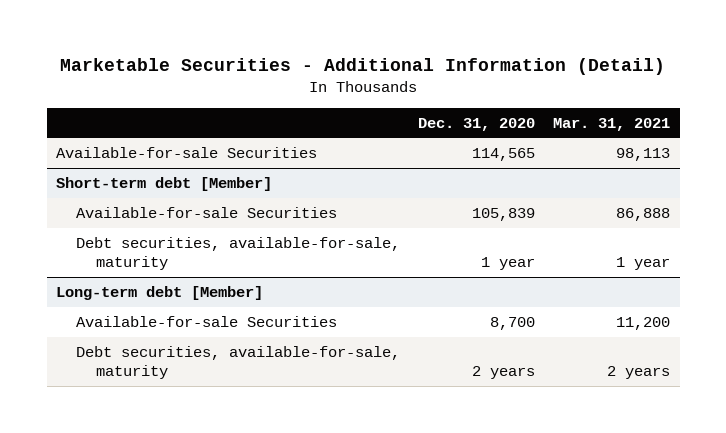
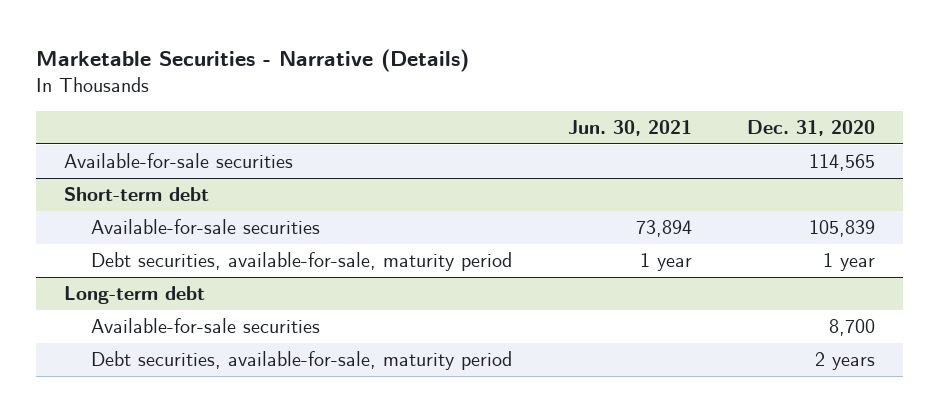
[60,57,666,75] Marketable Securities - Additional Information (Detail) -> [36,48,470,72] Marketable Securities - Narrative (Details)
[553,117,671,131] Mar. 31, 2021 -> none
none -> [567,120,692,137] Jun. 30, 2021
[55,146,317,158] Available-for-sale Securities -> [63,153,293,169] Available-for-sale securities
[55,176,272,191] Short-term debt [Member] -> [63,187,209,202] Short-term debt
[75,206,337,218] Available-for-sale Securities -> [91,219,321,235] Available-for-sale securities
[75,236,400,270] Debt securities, available-for-sale, maturity -> [91,252,513,272] Debt securities, available-for-sale, maturity period
[55,285,263,300] Long-term debt [Member] -> [63,286,205,305] Long-term debt
[75,315,337,327] Available-for-sale Securities -> [91,318,321,334] Available-for-sale securities
[75,345,400,379] Debt securities, available-for-sale, maturity -> [91,351,513,371] Debt securities, available-for-sale, maturity period

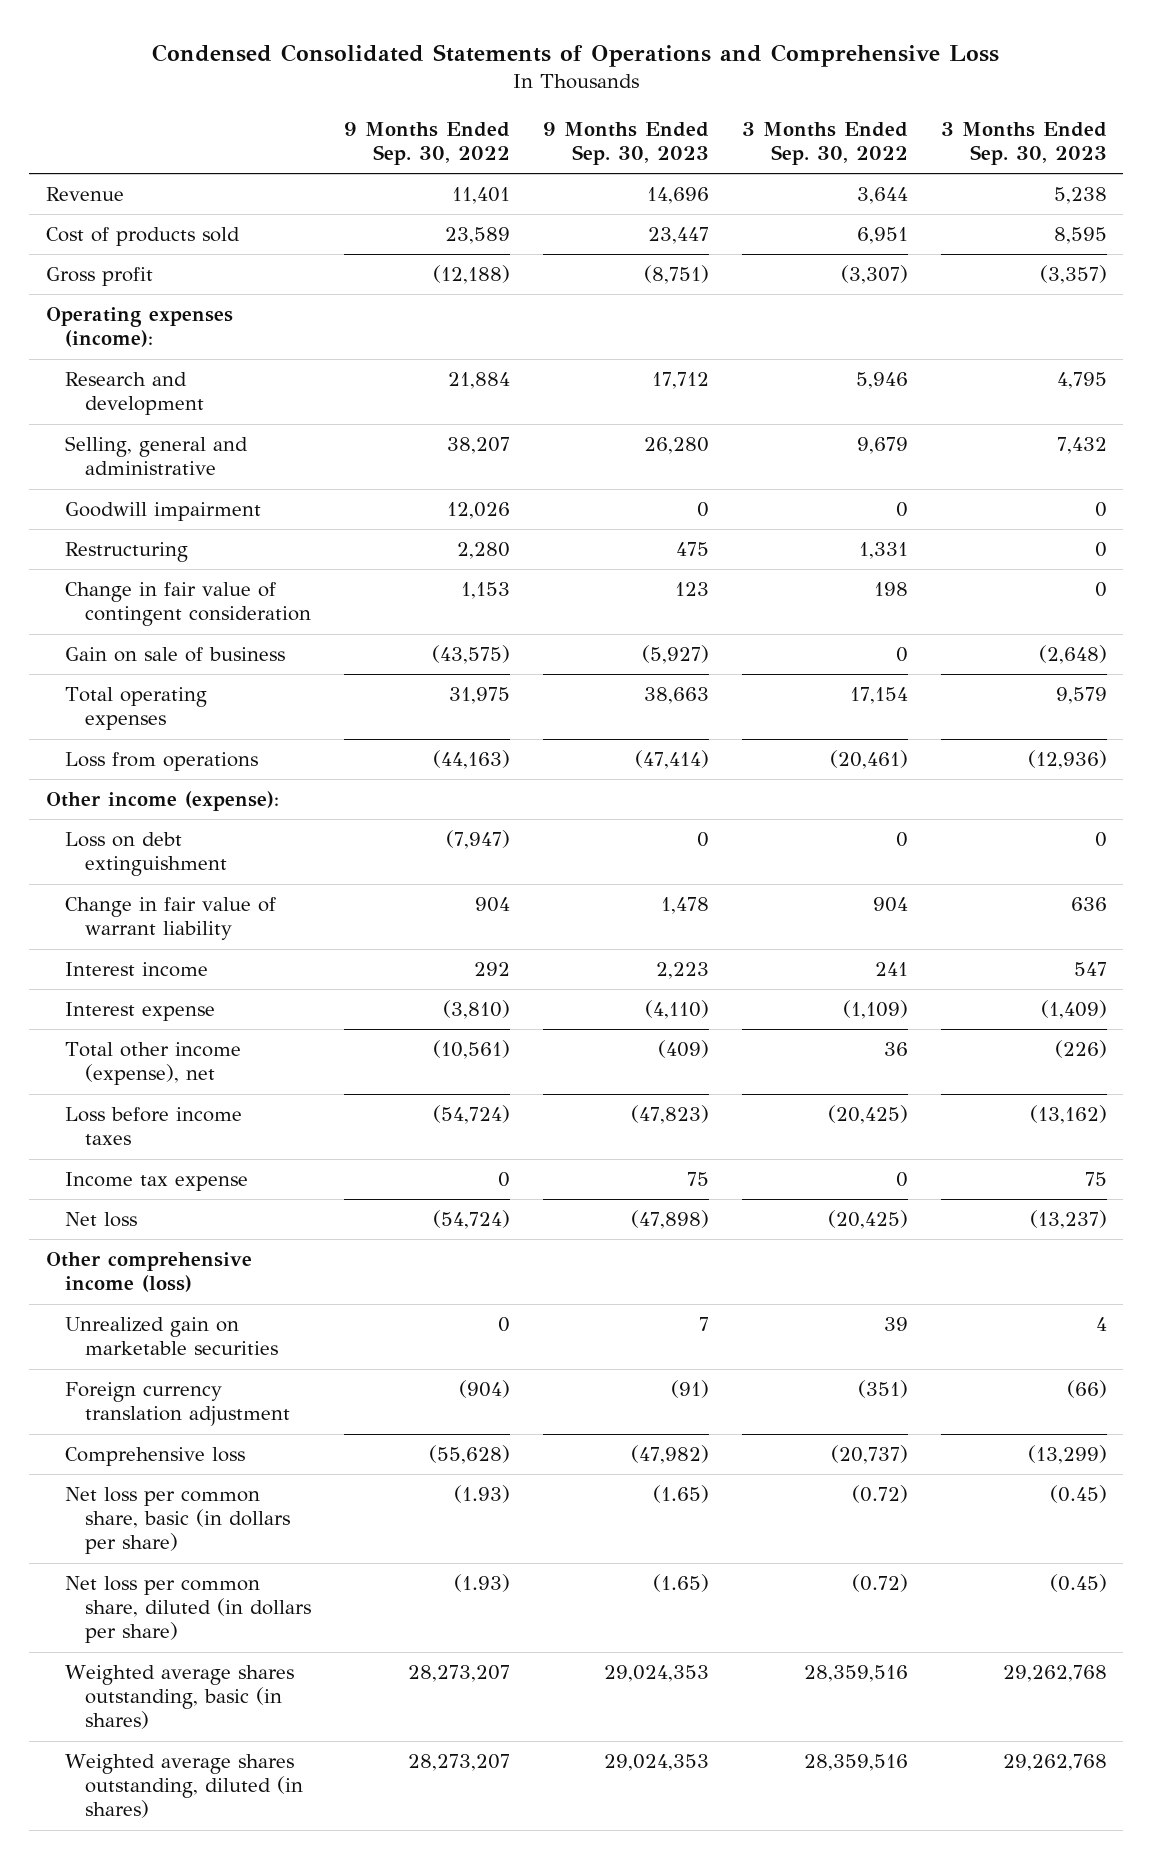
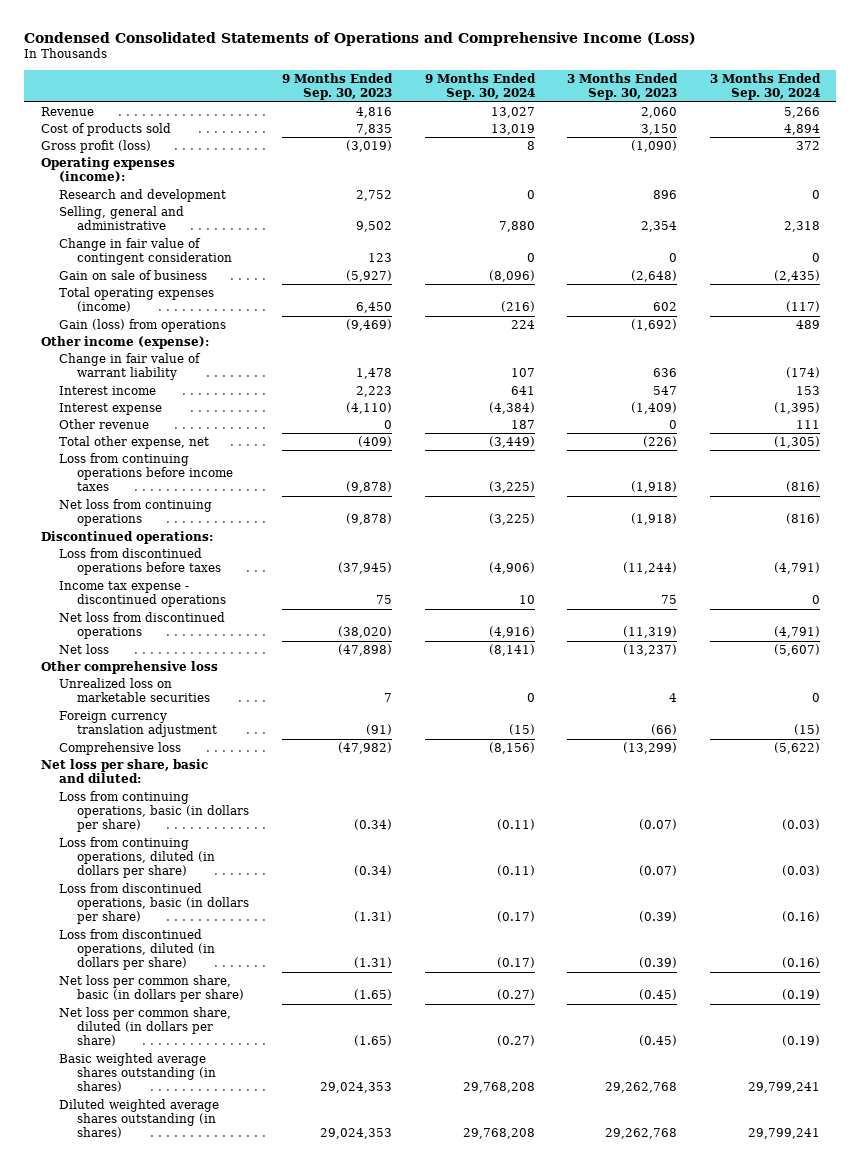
[152,43,1000,67] Condensed Consolidated Statements of Operations and Comprehensive Loss -> [24,31,697,46] Condensed Consolidated Statements of Operations and Comprehensive Income (Loss)
[343,122,510,166] 9 Months Ended Sep. 30, 2022 -> none
[741,122,908,166] 3 Months Ended Sep. 30, 2022 -> none
none -> [424,73,536,101] 9 Months Ended Sep. 30, 2024
none -> [709,73,821,101] 3 Months Ended Sep. 30, 2024
[646,187,709,205] 14,696 -> [355,107,392,119] 4,816
[1053,187,1107,205] 5,238 -> [641,107,678,119] 2,060
[647,227,709,245] 23,447 -> [355,124,392,136] 7,835
[1053,227,1107,245] 8,595 -> [641,124,678,136] 3,150
[45,267,153,287] Gross profit -> [40,140,151,154] Gross profit (loss)
[643,265,709,285] (8,751) -> [345,140,392,153] (3,019)
[1039,265,1107,285] (3,357) -> [631,140,678,153] (1,090)
[65,502,262,522] Goodwill impairment -> none
[65,542,189,563] Restructuring -> none
[651,372,709,390] 17,712 -> [355,190,392,202] 2,752
[1056,372,1107,390] 4,795 -> [653,190,678,200] 896
[643,437,709,455] 26,280 -> [355,221,392,233] 9,502
[1056,437,1107,455] 7,432 -> [641,221,678,233] 2,354
[65,687,208,731] Total operating expenses -> [58,287,214,313] Total operating expenses (income)
[643,687,709,705] 38,663 -> [355,302,392,314] 6,450
[1055,687,1107,705] 9,579 -> [653,302,678,312] 602
[65,752,259,772] Loss from operations -> [58,319,226,333] Gain (loss) from operations
[634,750,709,770] (47,414) -> [345,319,392,332] (9,469)
[1027,750,1107,770] (12,936) -> [631,319,678,332] (1,692)
[65,832,227,877] Loss on debt extinguishment -> none
none -> [58,419,149,430] Other revenue
[65,1042,242,1086] Total other income (expense), net -> [58,436,209,450] Total other expense, net
[65,1107,243,1146] Loss before income taxes -> [58,453,234,492] Loss from continuing operations before income taxes
[630,1105,709,1125] (47,823) -> [345,481,392,494] (9,878)
[1029,1105,1107,1125] (13,162) -> [631,481,678,494] (1,918)
none -> [58,499,212,527] Net loss from continuing operations
none -> [40,531,213,545] Discontinued operations:
none -> [58,548,222,576] Loss from discontinued operations before taxes
[65,1172,249,1192] Income tax expense -> [58,581,227,608] Income tax expense - discontinued operations
none -> [58,612,225,640] Net loss from discontinued operations
[45,1252,252,1293] Other comprehensive income (loss) -> [40,661,218,675] Other comprehensive loss
[65,1317,278,1356] Unrealized gain on marketable securities -> [58,678,211,703] Unrealized loss on marketable securities
none -> [40,759,208,784] Net loss per share, basic and diluted:
none -> [58,791,250,833] Loss from continuing operations, basic (in dollars per share)
none -> [58,837,216,879] Loss from continuing operations, diluted (in dollars per share)
none -> [58,883,250,925] Loss from discontinued operations, basic (in dollars per share)
none -> [58,929,216,971] Loss from discontinued operations, diluted (in dollars per share)
[65,1665,295,1730] Weighted average shares outstanding, basic (in shares) -> [58,1053,217,1093] Basic weighted average shares outstanding (in shares)
[65,1754,303,1819] Weighted average shares outstanding, diluted (in shares) -> [58,1099,219,1139] Diluted weighted average shares outstanding (in shares)

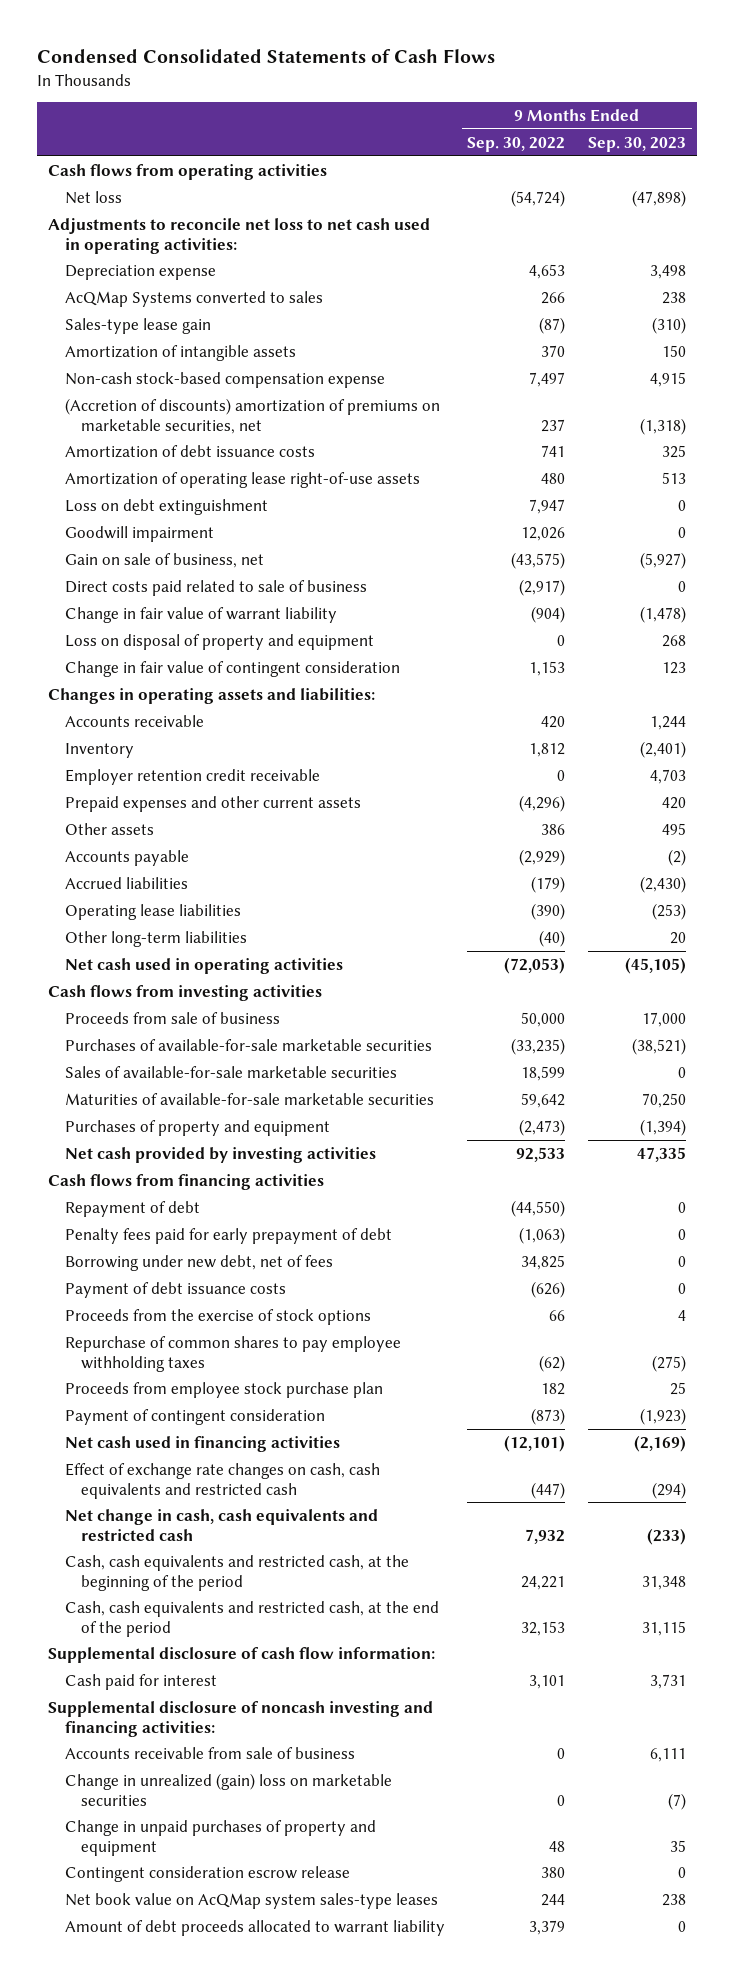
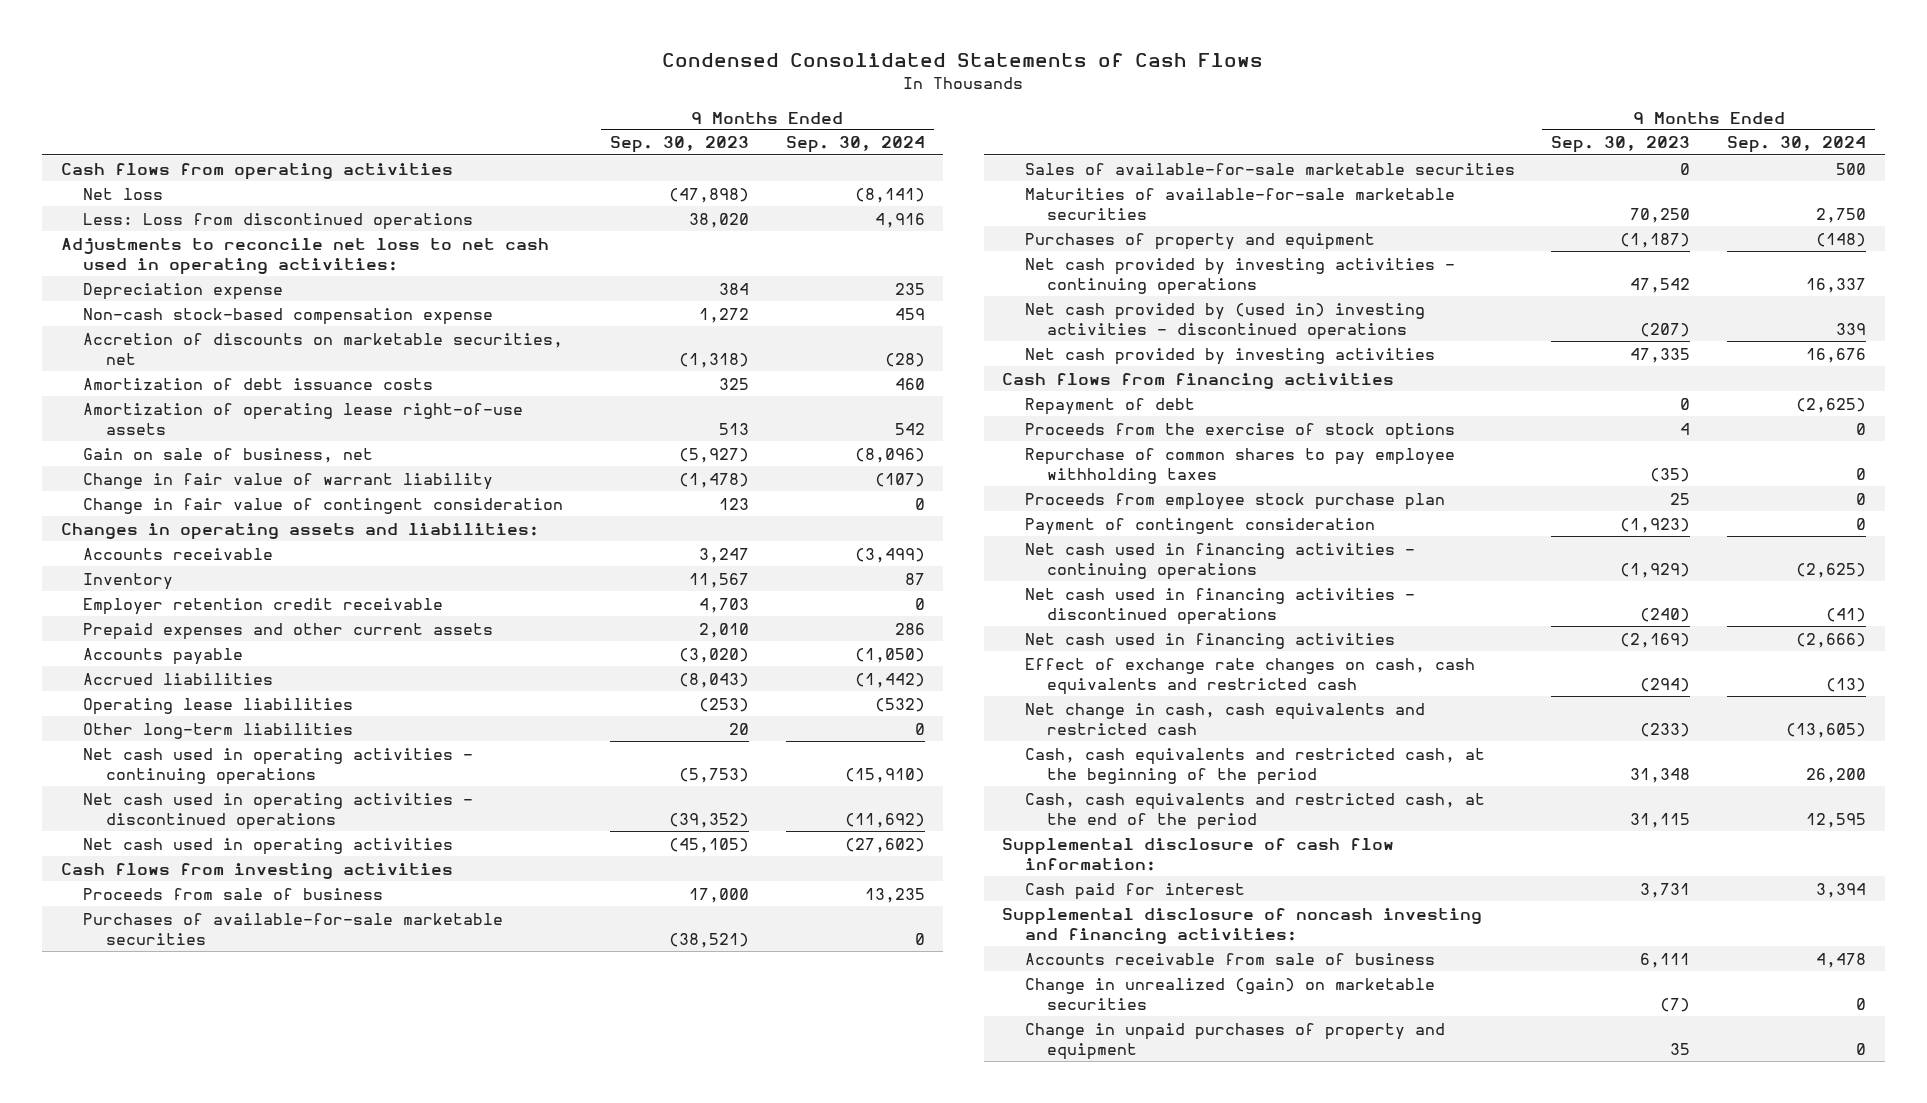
[467,136,566,152] Sep. 30, 2022 -> none
none -> [785,136,925,154] Sep. 30, 2024
none -> [83,212,474,230] Less: Loss from discontinued operations
[64,290,323,307] AcQMap Systems converted to sales -> none
[64,317,211,334] Sales-type lease gain -> none
[64,344,296,361] Amortization of intangible assets -> none
[650,264,687,279] 3,498 -> [718,282,749,295] 384
[650,371,687,387] 4,915 -> [698,307,749,323] 1,272
[64,397,440,434] (Accretion of discounts) amortization of premiums on marketable securities, net -> [83,332,564,365] Accretion of discounts on marketable securities, net
[64,498,268,515] Loss on debt extinguishment -> none
[64,525,214,542] Goodwill impairment -> none
[64,579,367,596] Direct costs paid related to sale of business -> none
[64,633,374,650] Loss on disposal of property and equipment -> none
[650,715,687,730] 1,244 -> [698,547,749,563] 3,247
[640,740,687,758] (2,401) -> [688,572,749,588] 11,567
[64,822,154,835] Other assets -> none
[662,796,687,809] 420 -> [698,622,749,638] 2,010
[668,848,687,866] (2) -> [678,647,749,663] (3,020)
[640,875,687,893] (2,430) -> [678,672,749,688] (8,043)
none -> [83,747,474,785] Net cash used in operating activities - continuing operations
none -> [83,792,474,830] Net cash used in operating activities - discontinued operations
[640,1118,687,1136] (1,394) -> [1620,232,1691,248] (1,187)
none -> [1024,257,1455,295] Net cash provided by investing activities - continuing operations
none -> [1024,302,1425,340] Net cash provided by (used in) investing activities - discontinued operations
[64,1227,392,1244] Penalty fees paid for early prepayment of debt -> none
[64,1254,333,1271] Borrowing under new debt, net of fees -> none
[64,1281,286,1298] Payment of debt issuance costs -> none
[652,1354,687,1372] (275) -> [1650,467,1691,482] (35)
none -> [1024,542,1415,580] Net cash used in financing activities - continuing operations
none -> [1024,587,1415,625] Net cash used in financing activities - discontinued operations
[64,1772,392,1806] Change in unrealized (gain) loss on marketable securities -> [1024,977,1435,1010] Change in unrealized (gain) on marketable securities
[64,1865,350,1882] Contingent consideration escrow release -> none
[64,1892,438,1909] Net book value on AcQMap system sales-type leases -> none
[64,1919,445,1936] Amount of debt proceeds allocated to warrant liability -> none

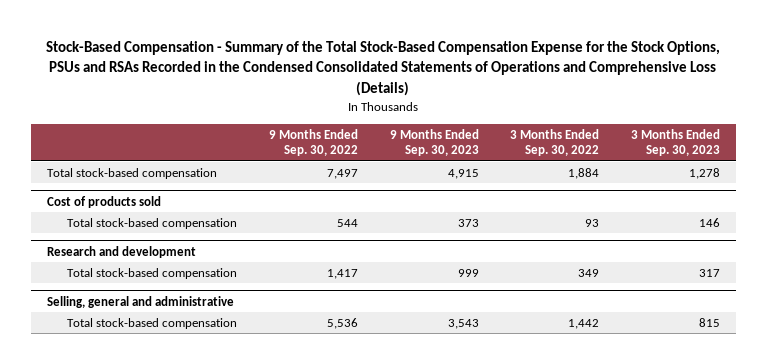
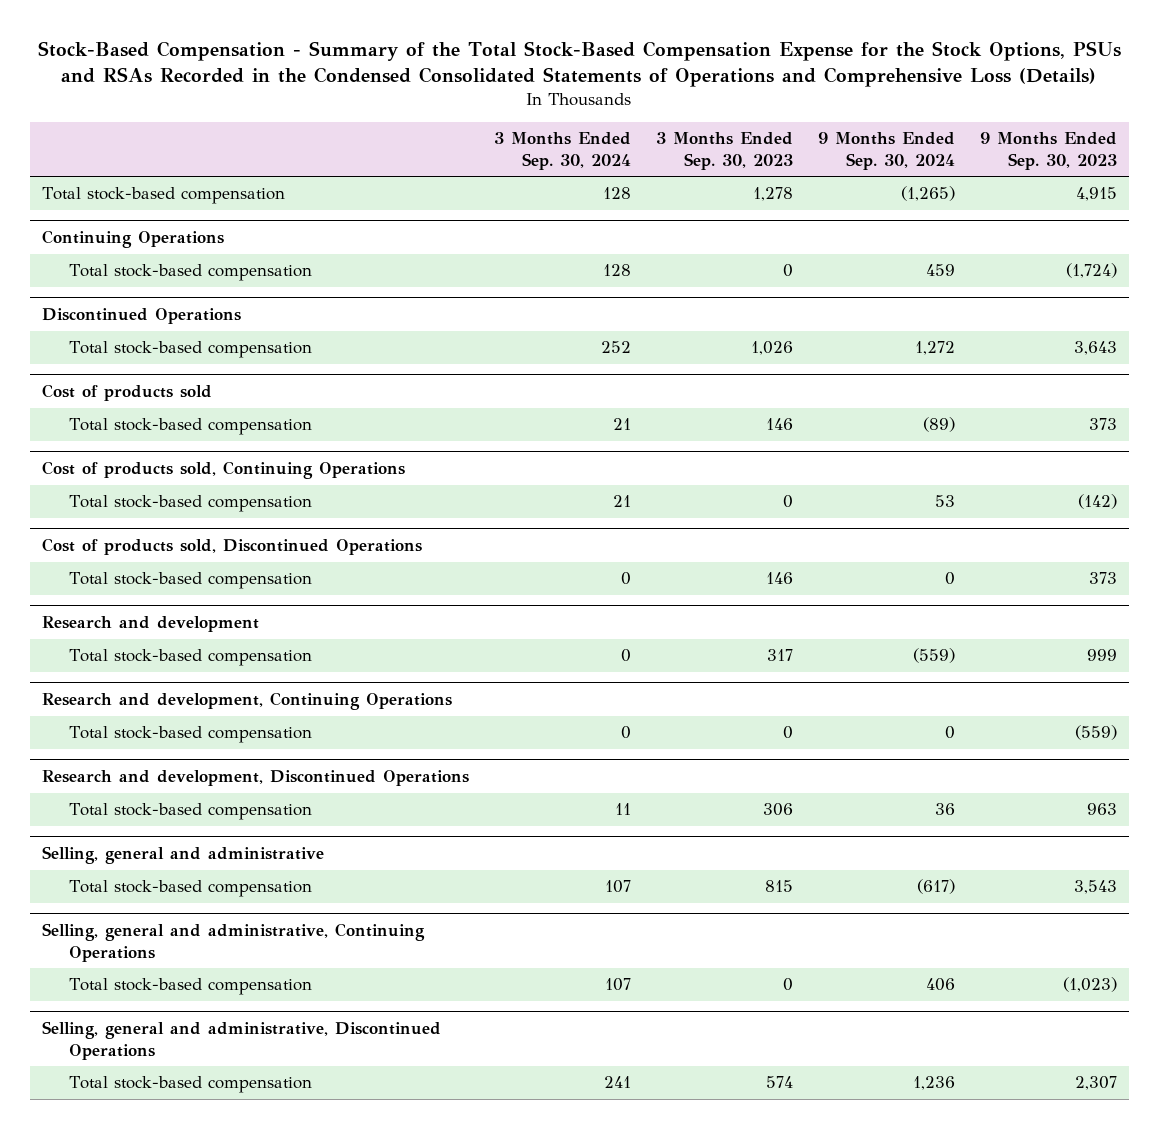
[268,128,358,157] 9 Months Ended Sep. 30, 2022 -> none
[510,128,600,157] 3 Months Ended Sep. 30, 2022 -> none
none -> [493,132,631,170] 3 Months Ended Sep. 30, 2024
none -> [817,132,955,170] 9 Months Ended Sep. 30, 2024
none -> [41,230,224,249] Continuing Operations
none -> [68,264,312,282] Total stock-based compensation
none -> [41,308,241,325] Discontinued Operations
none -> [68,341,312,359] Total stock-based compensation
none -> [41,461,405,480] Cost of products sold, Continuing Operations
none -> [68,495,312,513] Total stock-based compensation
none -> [41,538,422,556] Cost of products sold, Discontinued Operations
none -> [68,572,312,590] Total stock-based compensation
none -> [41,692,452,711] Research and development, Continuing Operations
none -> [68,726,312,744] Total stock-based compensation
none -> [41,770,469,787] Research and development, Discontinued Operations
none -> [68,803,312,821] Total stock-based compensation
none -> [41,923,425,962] Selling, general and administrative, Continuing Operations
none -> [68,978,312,996] Total stock-based compensation
none -> [41,1021,441,1060] Selling, general and administrative, Discontinued Operations
none -> [68,1076,312,1094] Total stock-based compensation

